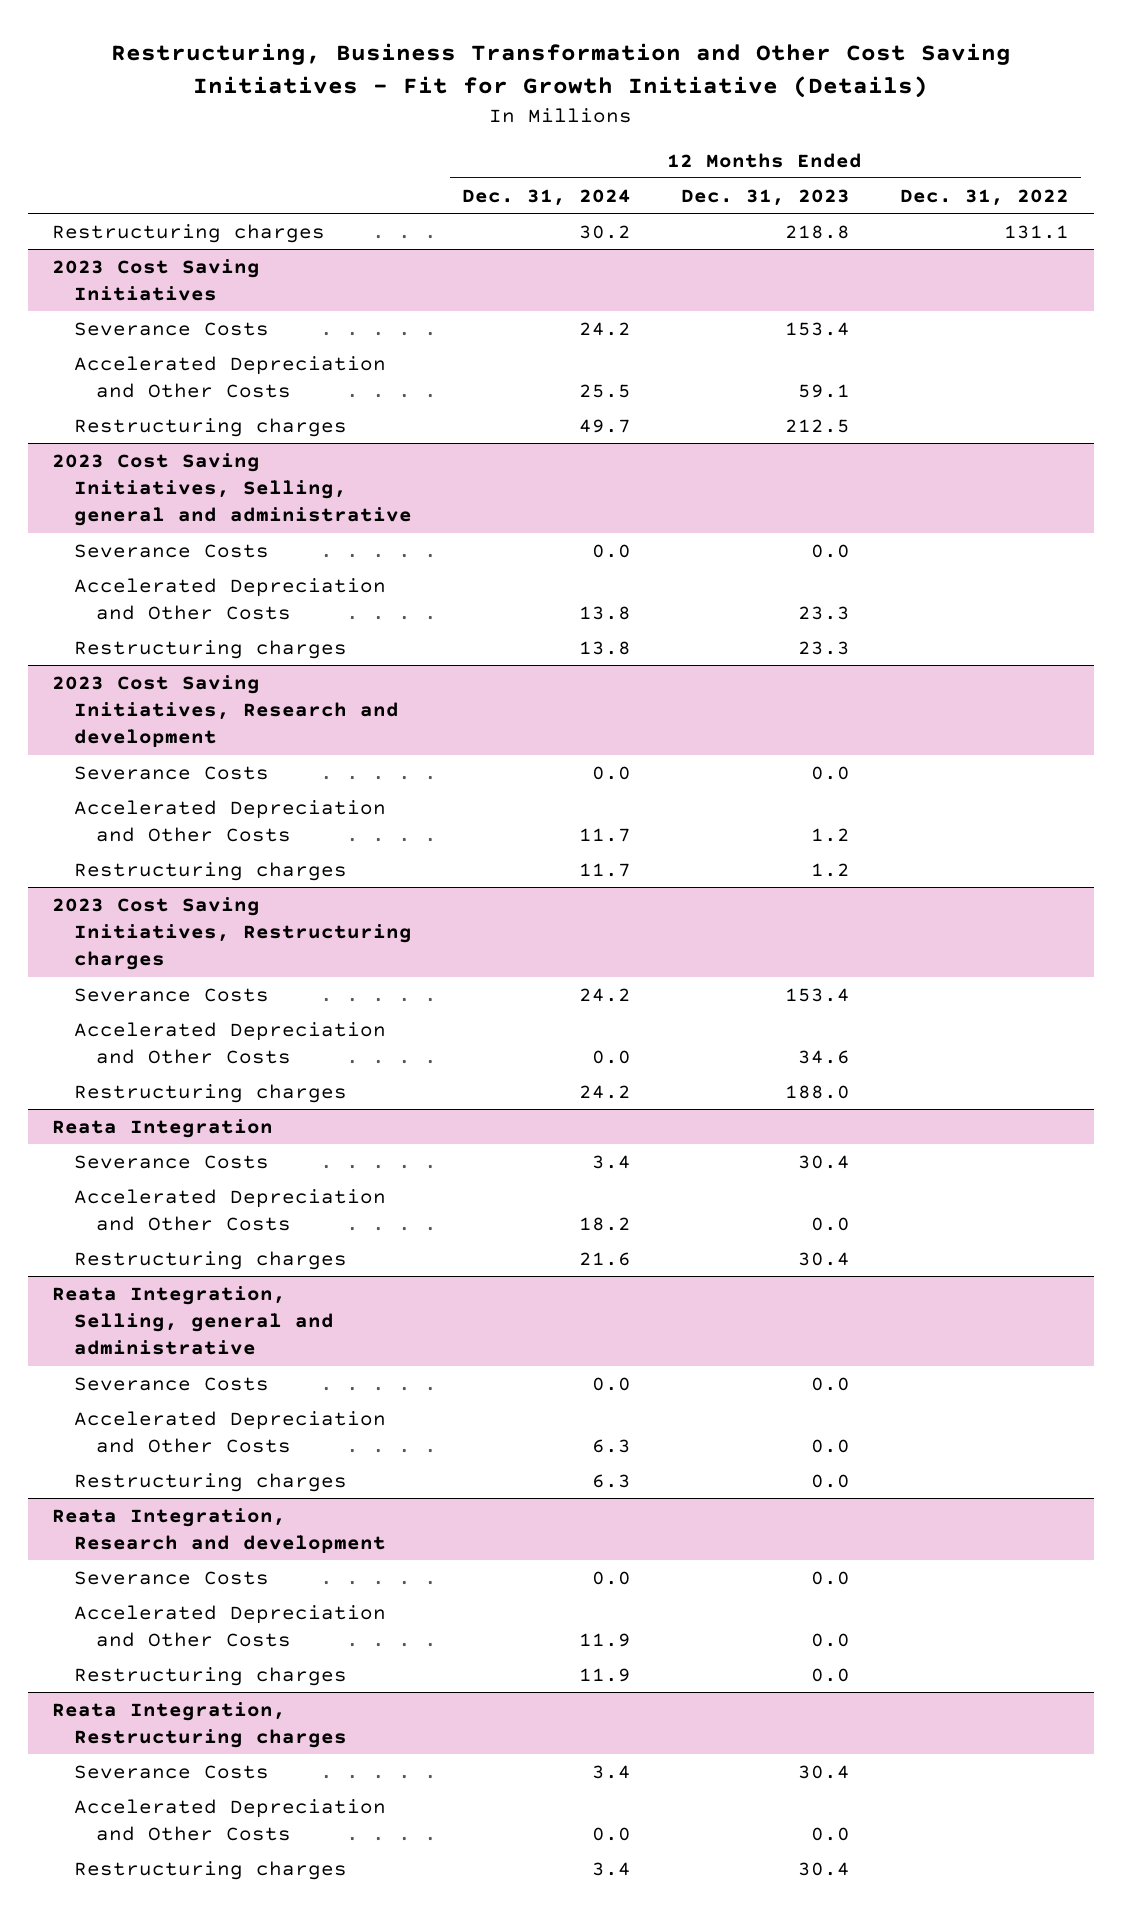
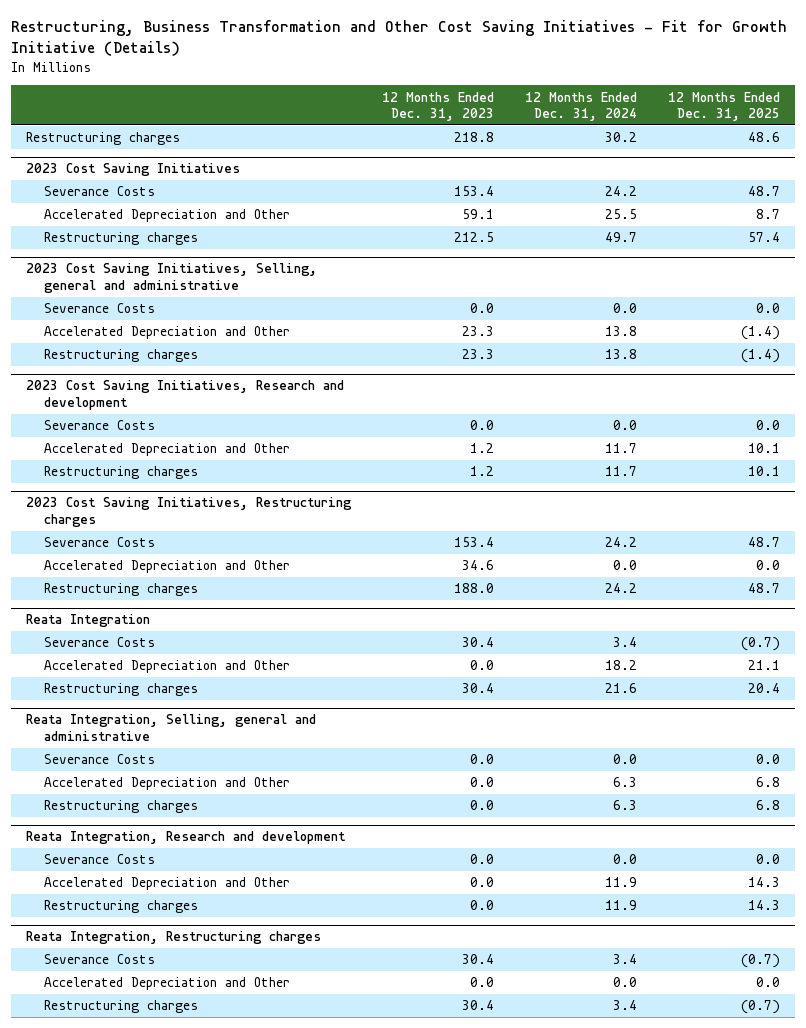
[899,188,1069,206] Dec. 31, 2022 -> none
none -> [667,91,780,121] 12 Months Ended Dec. 31, 2025
[74,355,387,399] Accelerated Depreciation and Other Costs -> [43,209,290,223] Accelerated Depreciation and Other
[74,577,387,621] Accelerated Depreciation and Other Costs -> [43,326,290,340] Accelerated Depreciation and Other
[74,799,387,843] Accelerated Depreciation and Other Costs -> [43,443,290,457] Accelerated Depreciation and Other
[74,1021,387,1065] Accelerated Depreciation and Other Costs -> [43,560,290,574] Accelerated Depreciation and Other
[74,1188,387,1232] Accelerated Depreciation and Other Costs -> [43,660,290,674] Accelerated Depreciation and Other
[74,1410,387,1454] Accelerated Depreciation and Other Costs -> [43,777,290,791] Accelerated Depreciation and Other
[74,1604,387,1648] Accelerated Depreciation and Other Costs -> [43,877,290,891] Accelerated Depreciation and Other
[74,1798,387,1842] Accelerated Depreciation and Other Costs -> [43,977,290,991] Accelerated Depreciation and Other

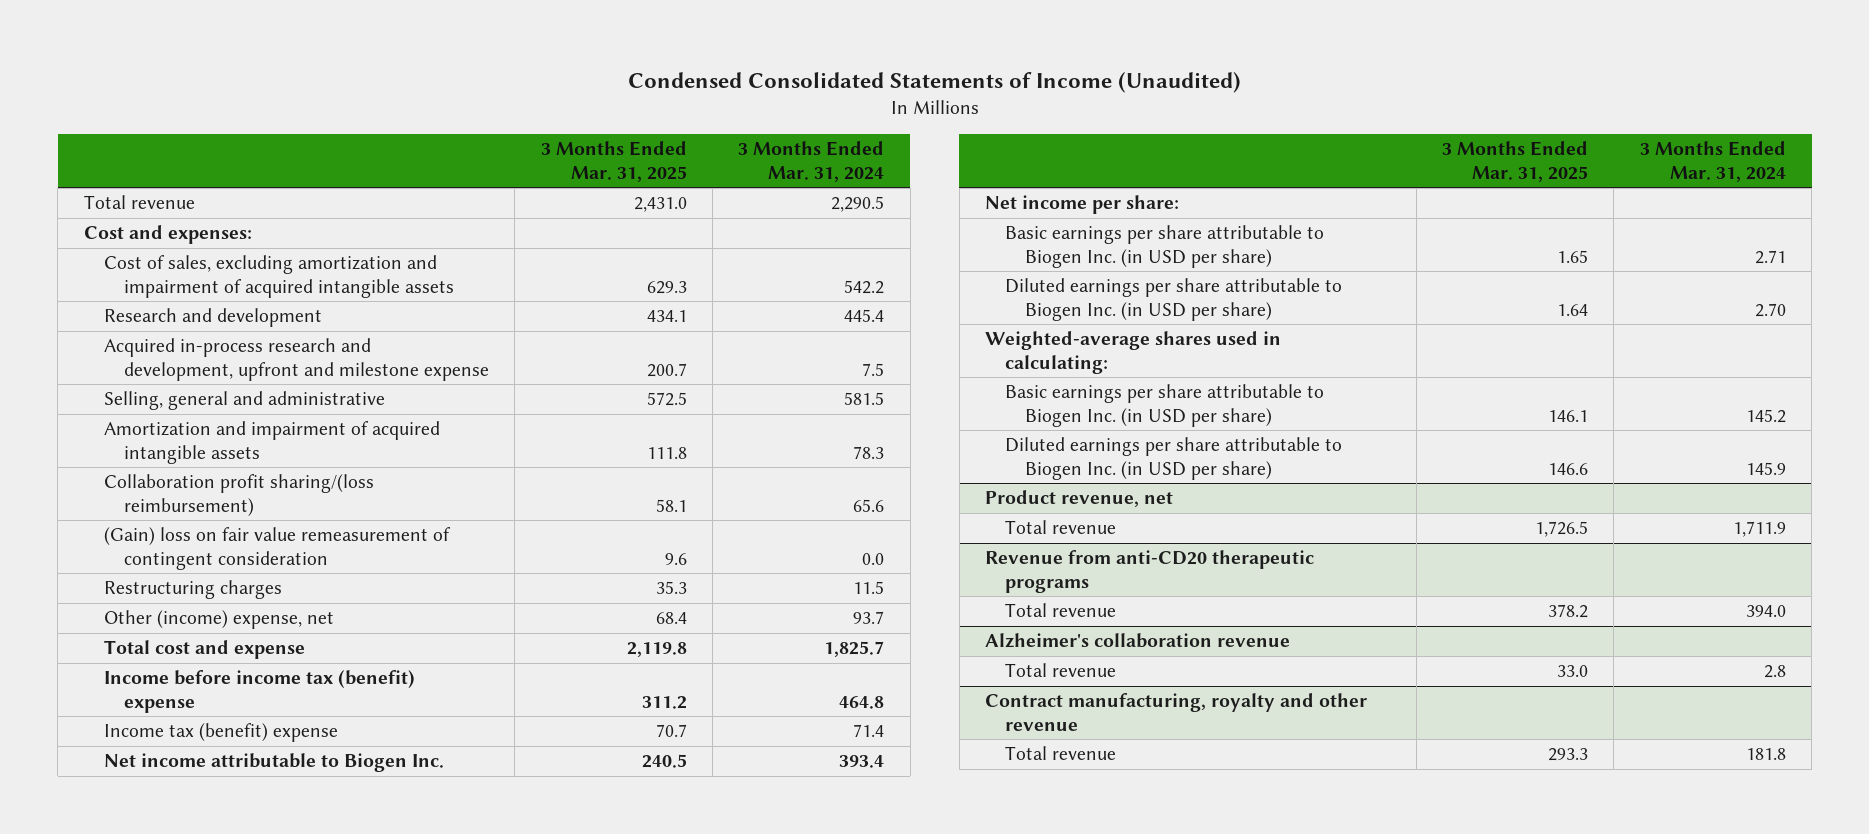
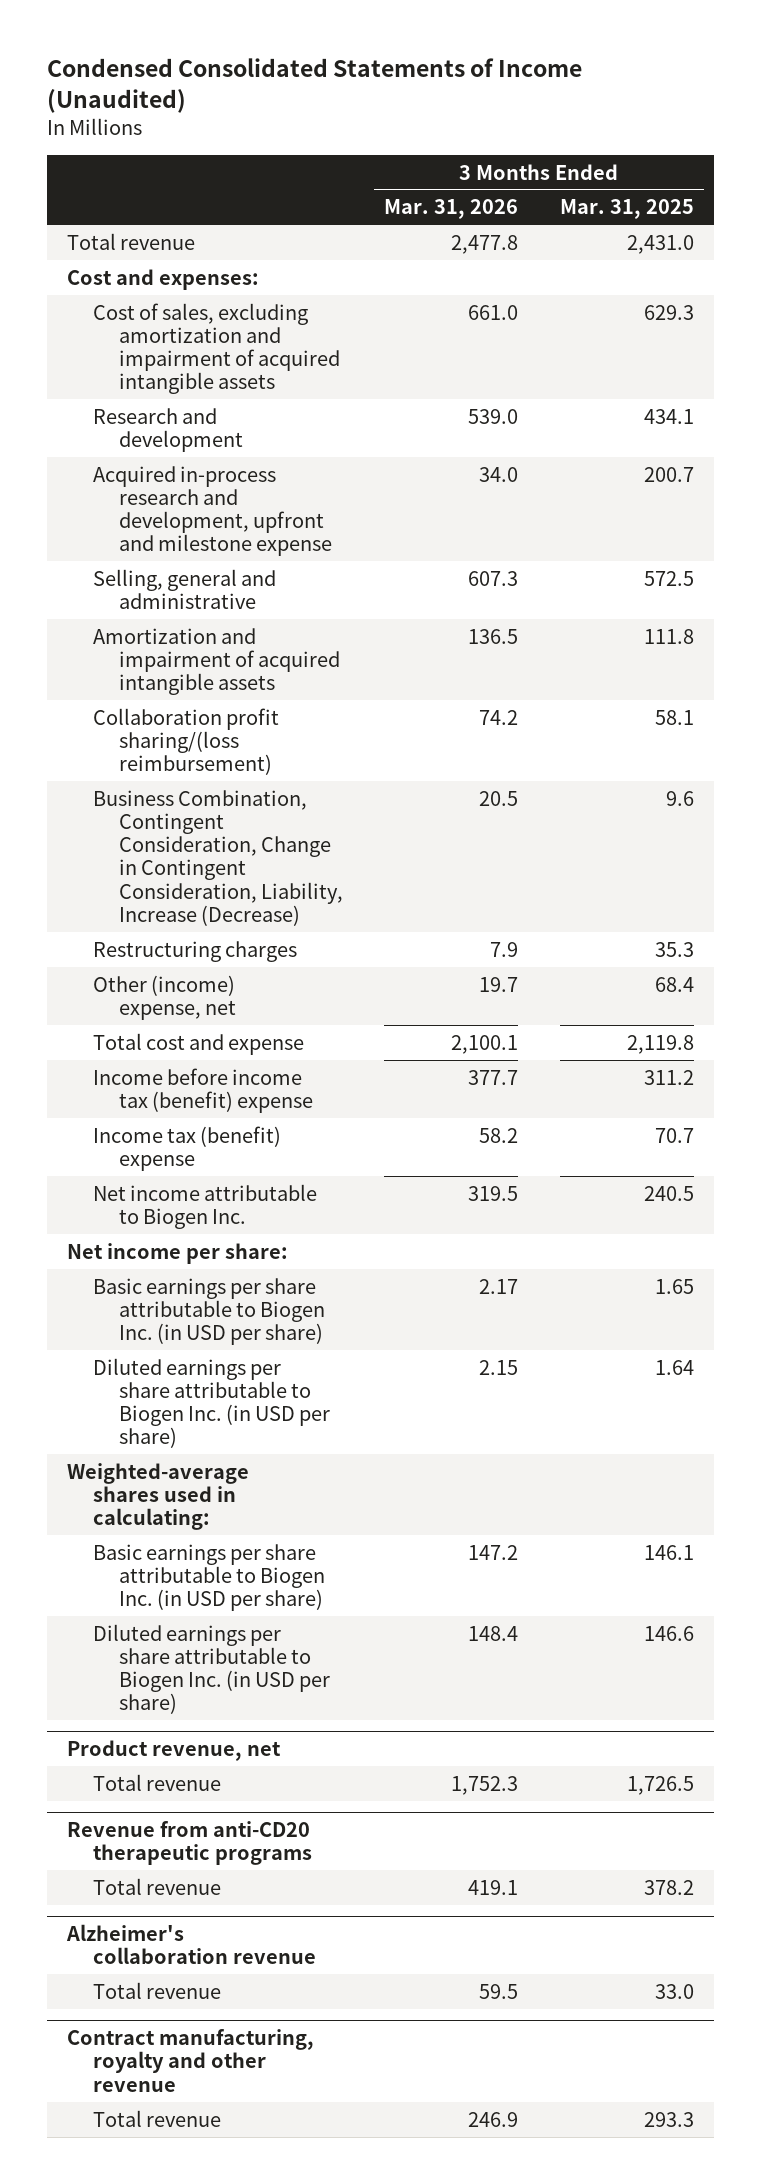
[738,141,885,182] 3 Months Ended Mar. 31, 2024 -> none
none -> [384,199,519,220] Mar. 31, 2026
[103,527,451,570] (Gain) loss on fair value remeasurement of contingent consideration -> [93,789,343,926] Business Combination, Contingent Consideration, Change in Contingent Consideration, Liability, Increase (Decrease)

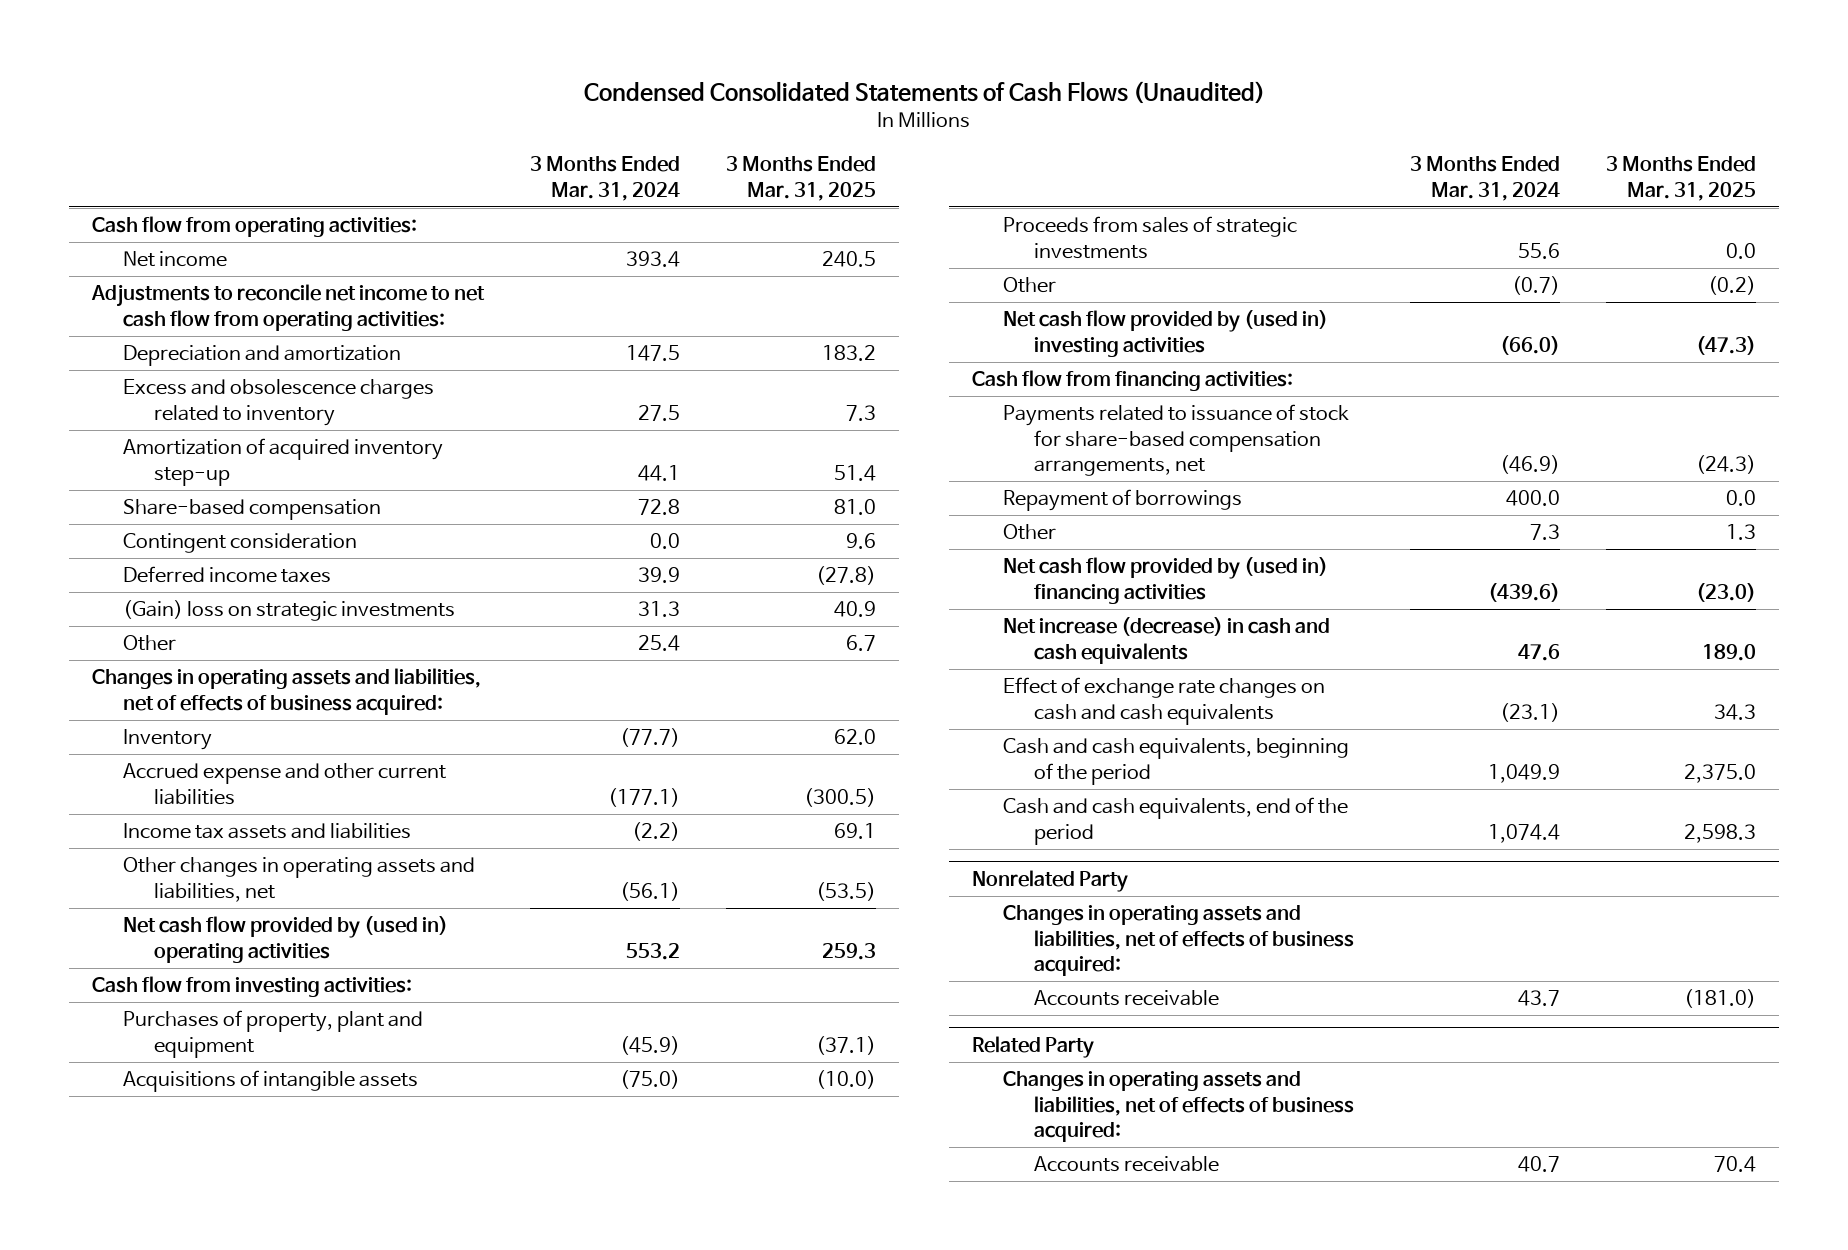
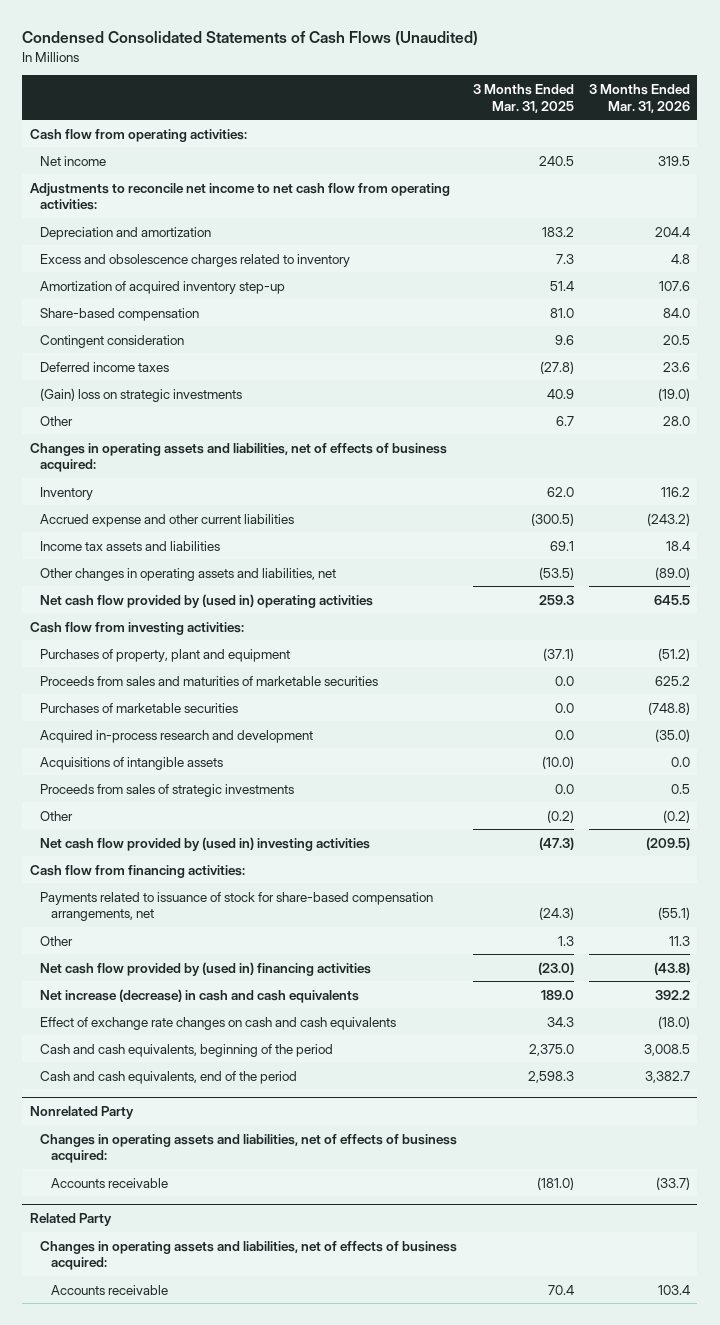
[529,156,680,201] 3 Months Ended Mar. 31, 2024 -> none
none -> [588,83,690,113] 3 Months Ended Mar. 31, 2026
none -> [40,675,379,686] Proceeds from sales and maturities of marketable securities
none -> [40,702,239,713] Purchases of marketable securities
none -> [40,729,314,743] Acquired in-process research and development
[1002,489,1242,512] Repayment of borrowings -> none

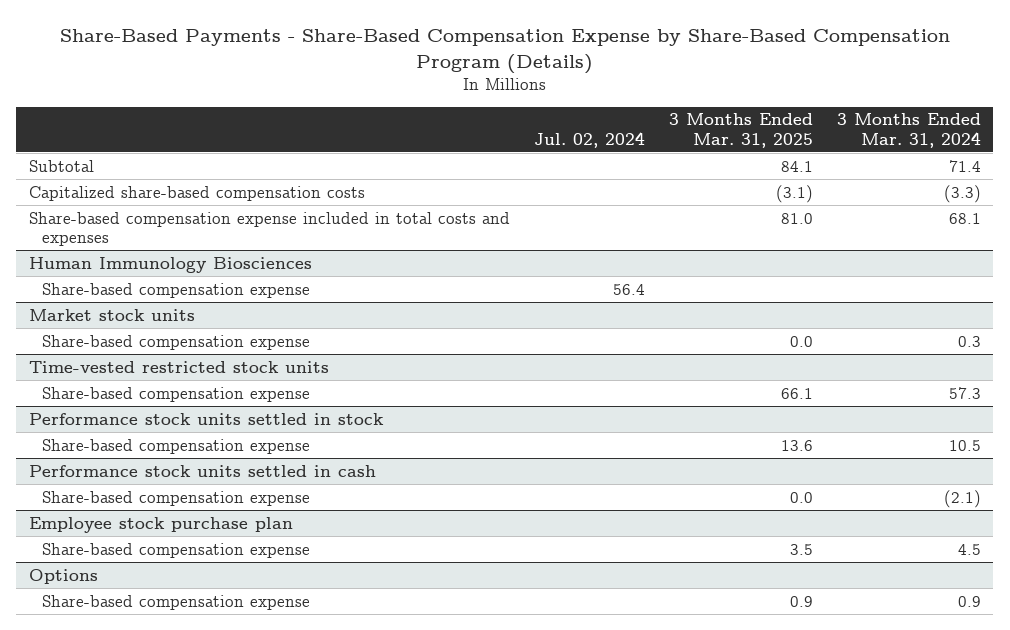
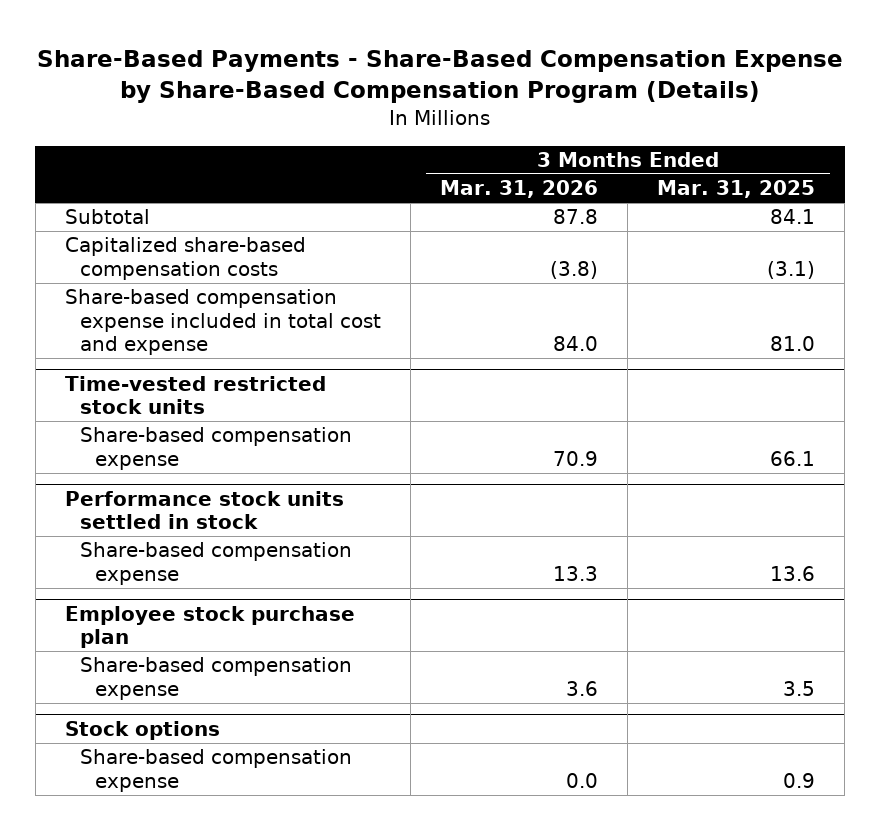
[533,131,645,148] Jul. 02, 2024 -> none
[837,113,982,148] 3 Months Ended Mar. 31, 2024 -> none
none -> [440,180,599,199] Mar. 31, 2026
[28,256,312,273] Human Immunology Biosciences -> none
[42,282,311,298] Share-based compensation expense -> none
[28,308,195,321] Market stock units -> none
[42,334,311,350] Share-based compensation expense -> none
[28,211,510,246] Share-based compensation expense included in total costs and expenses -> [64,289,382,356] Share-based compensation expense included in total cost and expense
[28,464,376,477] Performance stock units settled in cash -> none
[42,490,311,506] Share-based compensation expense -> none
[28,568,98,584] Options -> [64,721,220,741] Stock options

